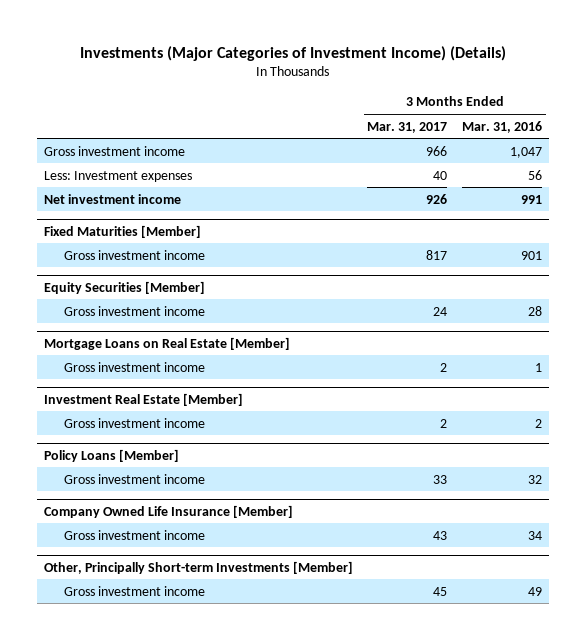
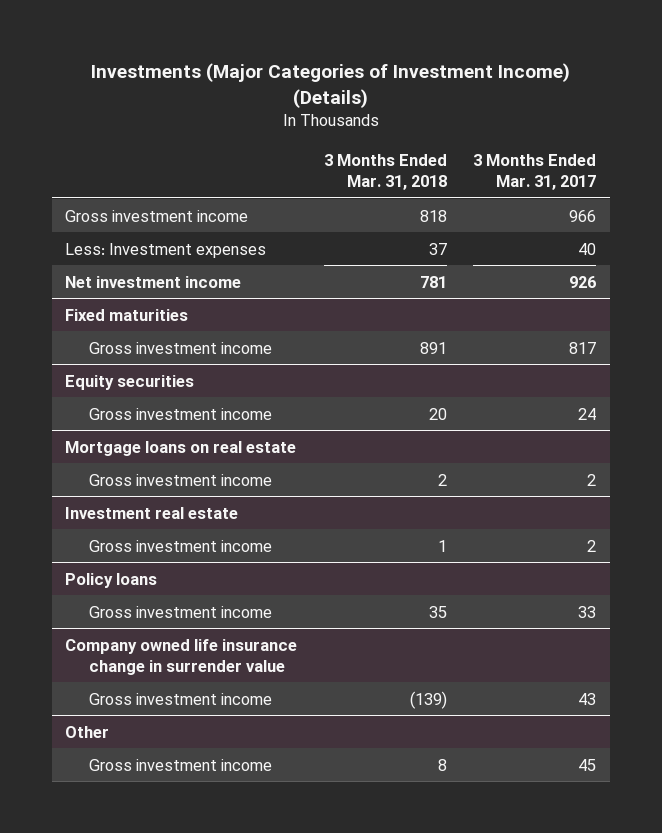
[461,120,542,133] Mar. 31, 2016 -> none
none -> [323,153,447,190] 3 Months Ended Mar. 31, 2018
[43,224,201,238] Fixed Maturities [Member] -> [65,308,189,321] Fixed maturities
[43,280,205,294] Equity Securities [Member] -> [65,374,195,390] Equity securities
[43,336,290,350] Mortgage Loans on Real Estate [Member] -> [65,440,297,456] Mortgage loans on real estate
[43,392,243,406] Investment Real Estate [Member] -> [65,506,239,519] Investment real estate
[43,448,179,462] Policy Loans [Member] -> [65,572,158,588] Policy loans
[43,504,293,518] Company Owned Life Insurance [Member] -> [65,638,298,675] Company owned life insurance change in surrender value
[43,560,353,574] Other, Principally Short-term Investments [Member] -> [65,725,110,738] Other

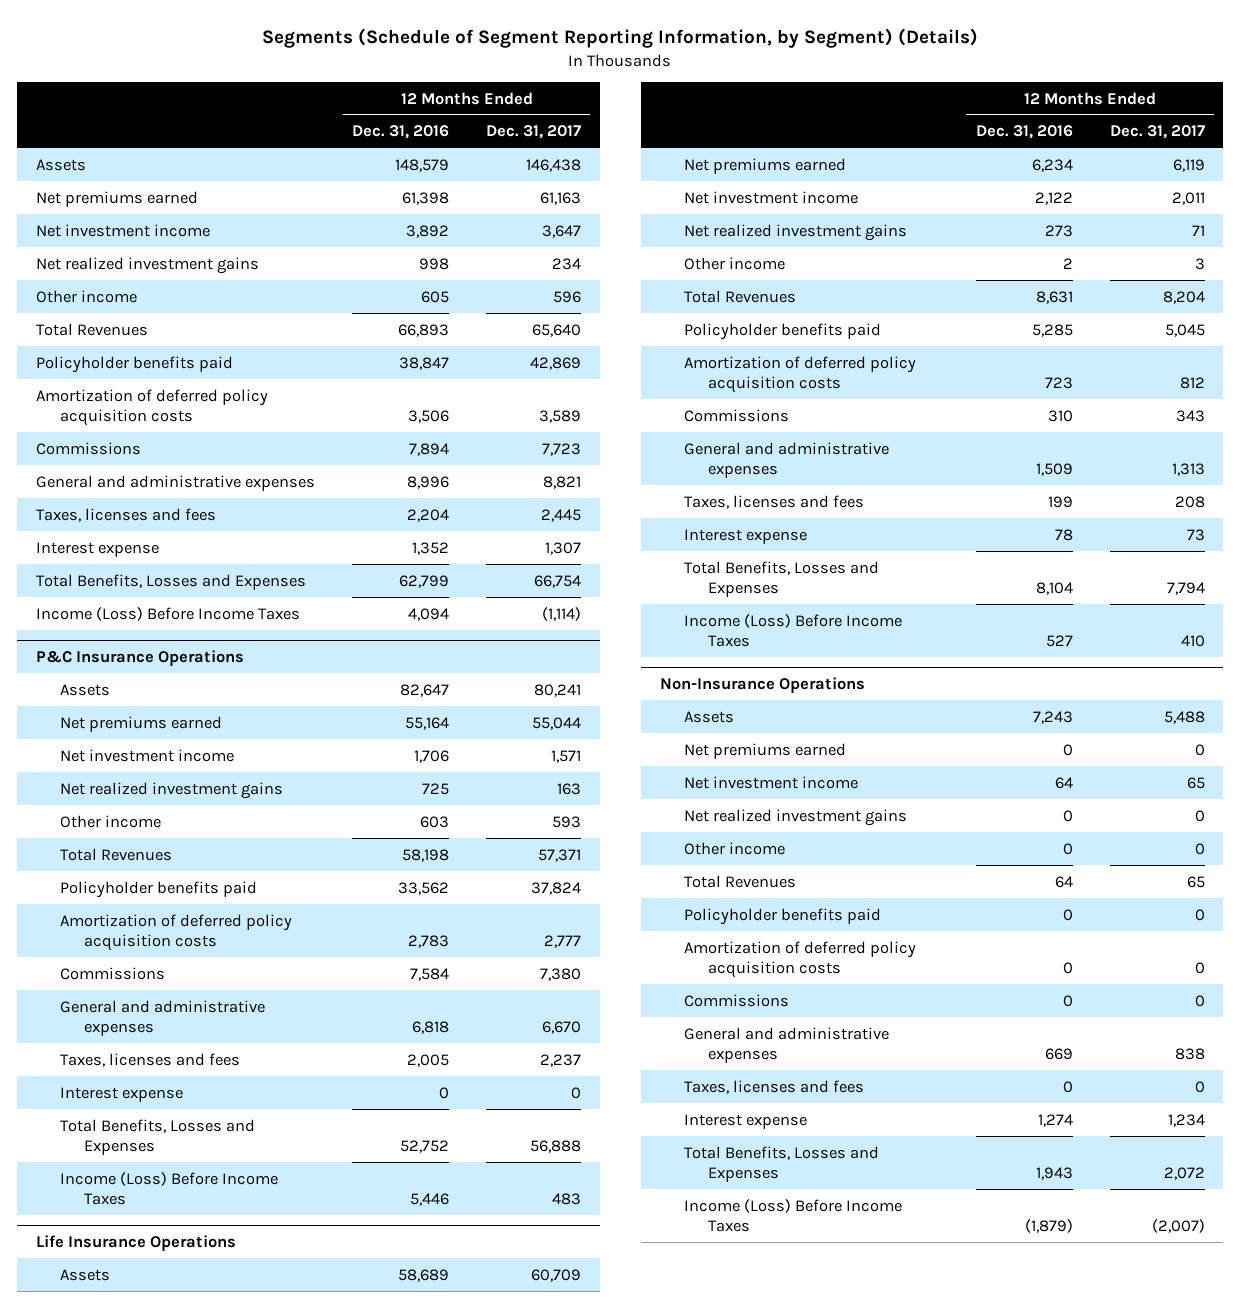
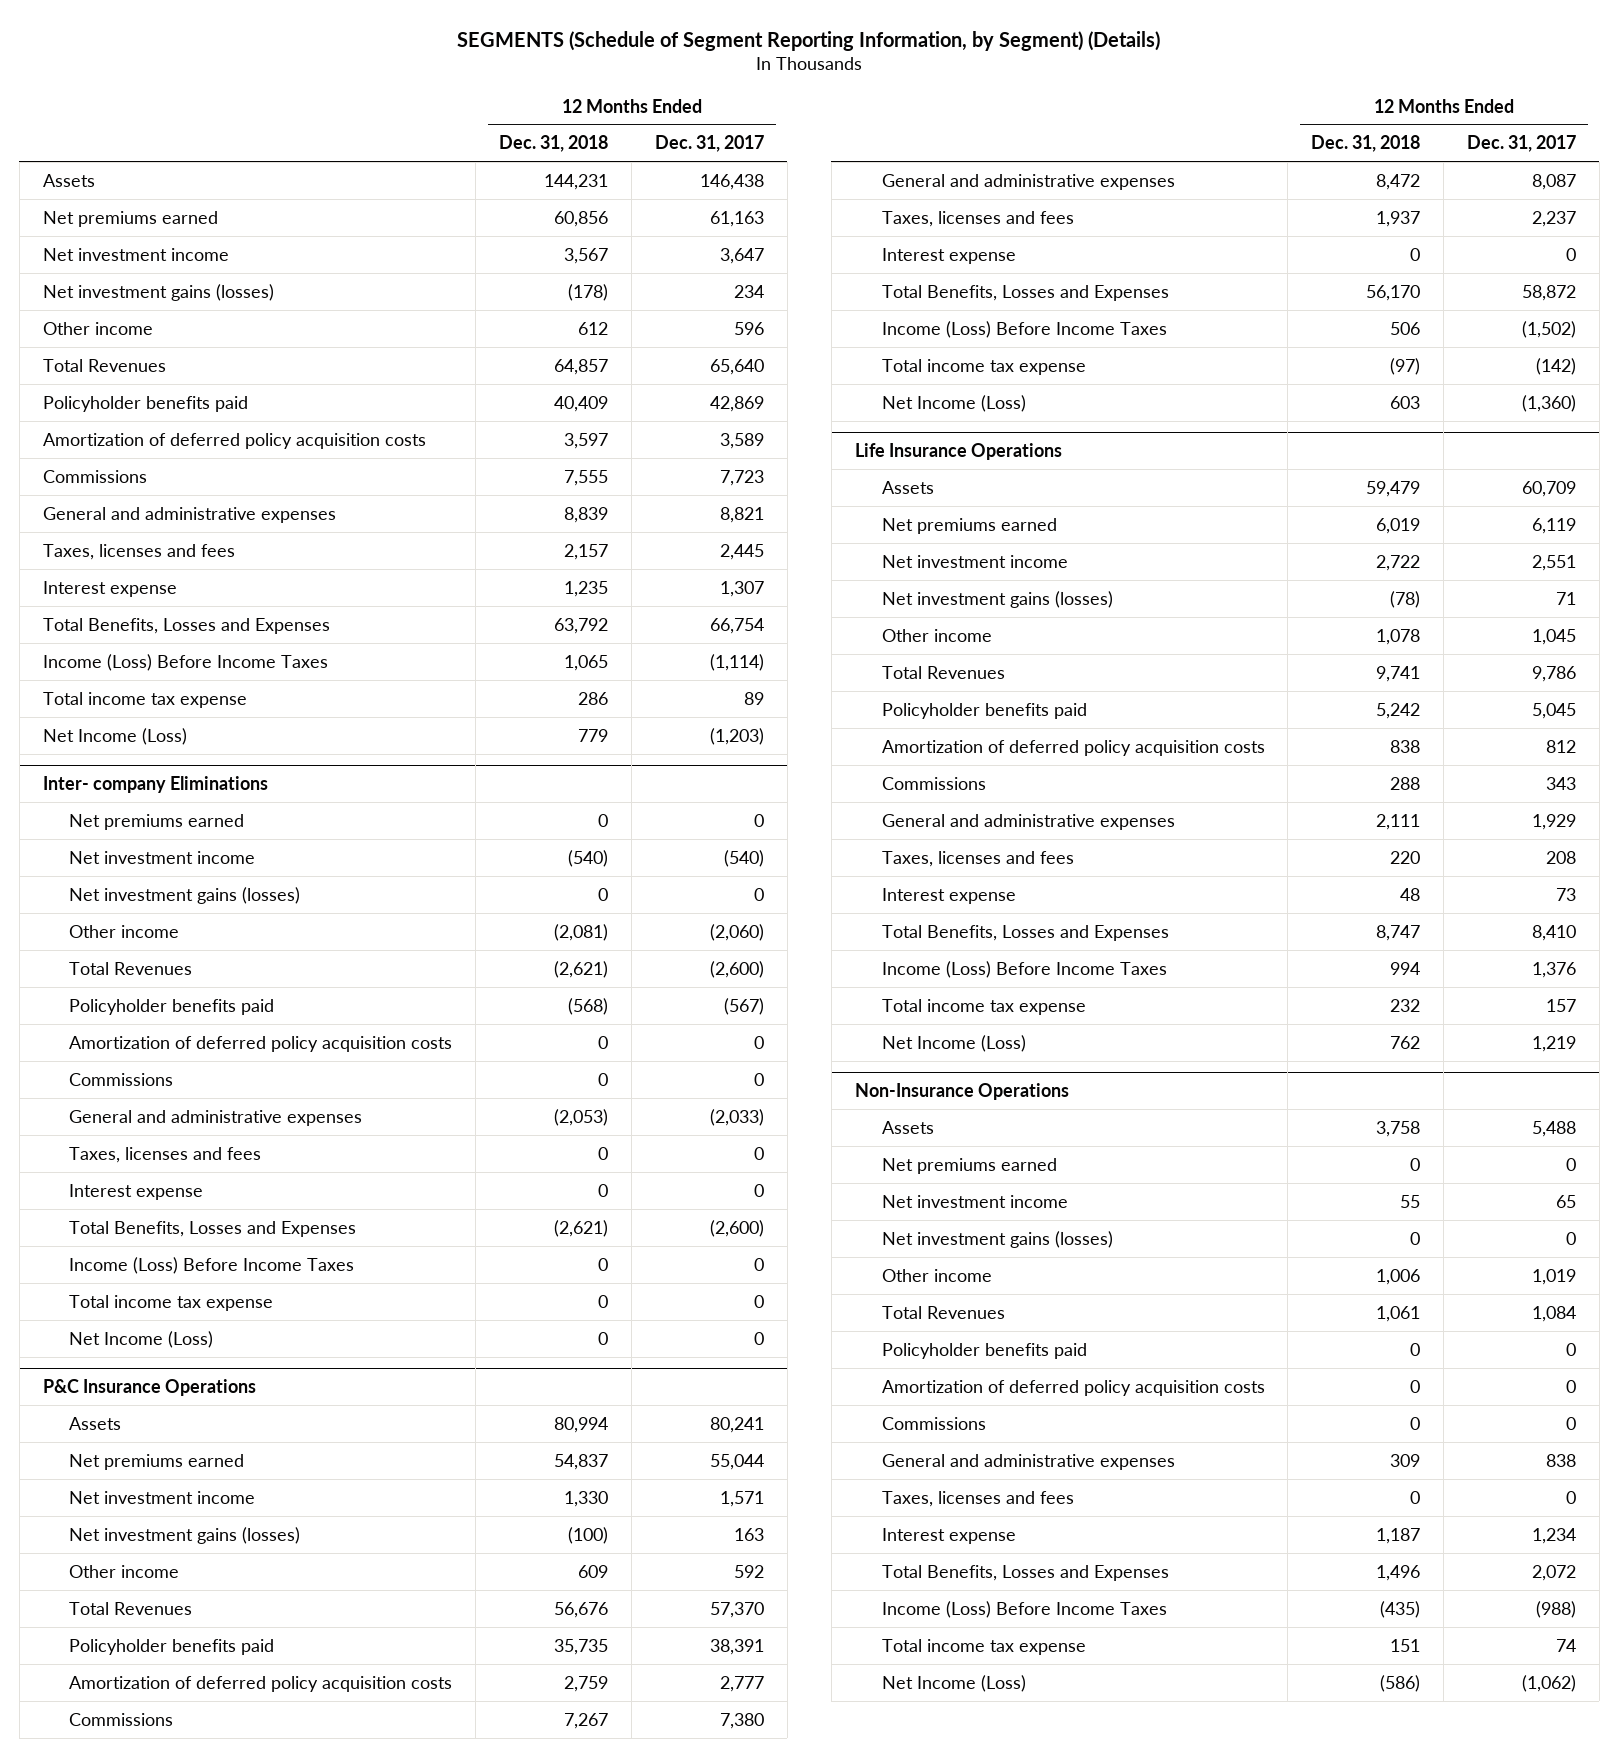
[262,28,979,49] Segments (Schedule of Segment Reporting Information, by Segment) (Details) -> [457,30,1161,51] SEGMENTS (Schedule of Segment Reporting Information, by Segment) (Details)
[352,125,450,140] Dec. 31, 2016 -> none
none -> [499,135,609,153] Dec. 31, 2018
[35,256,259,274] Net realized investment gains -> [42,283,274,301] Net investment gains (losses)
none -> [42,691,247,708] Total income tax expense
none -> [42,727,187,745] Net Income (Loss)
none -> [42,775,268,793] Inter- company Eliminations
none -> [69,813,245,830] Net premiums earned
none -> [69,850,256,864] Net investment income
none -> [69,886,301,904] Net investment gains (losses)
none -> [69,924,180,938] Other income
none -> [69,961,193,975] Total Revenues
none -> [69,998,275,1015] Policyholder benefits paid
none -> [69,1035,453,1052] Amortization of deferred policy acquisition costs
none -> [69,1072,174,1086] Commissions
none -> [69,1109,363,1126] General and administrative expenses
none -> [69,1146,262,1163] Taxes, licenses and fees
none -> [69,1183,204,1200] Interest expense
none -> [69,1220,357,1237] Total Benefits, Losses and Expenses
none -> [69,1256,355,1274] Income (Loss) Before Income Taxes
none -> [69,1294,274,1311] Total income tax expense
none -> [69,1330,214,1348] Net Income (Loss)
[60,781,284,799] Net realized investment gains -> [69,1526,301,1544] Net investment gains (losses)
[552,815,582,828] 593 -> [733,1564,764,1578] 592
[538,848,582,862] 57,371 -> [709,1601,764,1618] 57,370
[531,881,582,895] 37,824 -> [709,1638,764,1655] 38,391
[542,1021,582,1035] 6,670 -> [1532,173,1577,190] 8,087
[530,1140,582,1154] 56,888 -> [1522,284,1577,301] 58,872
[552,1193,582,1206] 483 -> [1522,320,1577,338] (1,502)
none -> [881,358,1086,375] Total income tax expense
none -> [881,394,1026,412] Net Income (Loss)
[1171,191,1205,205] 2,011 -> [1532,554,1577,571] 2,551
[683,223,907,241] Net realized investment gains -> [881,590,1113,608] Net investment gains (losses)
[1194,257,1205,270] 3 -> [1532,628,1577,645] 1,045
[1162,290,1205,304] 8,204 -> [1532,665,1577,682] 9,786
[1171,463,1205,477] 1,313 -> [1532,813,1577,830] 1,929
[1166,582,1205,596] 7,794 -> [1532,924,1577,941] 8,410
[1180,635,1205,648] 410 -> [1532,961,1577,978] 1,376
none -> [881,998,1086,1015] Total income tax expense
none -> [881,1034,1026,1052] Net Income (Loss)
[683,808,907,826] Net realized investment gains -> [881,1230,1113,1248] Net investment gains (losses)
[1194,842,1205,855] 0 -> [1532,1268,1577,1285] 1,019
[1186,875,1205,888] 65 -> [1532,1305,1577,1322] 1,084
[1151,1219,1205,1234] (2,007) -> [1536,1600,1577,1618] (988)
none -> [881,1638,1086,1655] Total income tax expense
none -> [881,1674,1026,1692] Net Income (Loss)

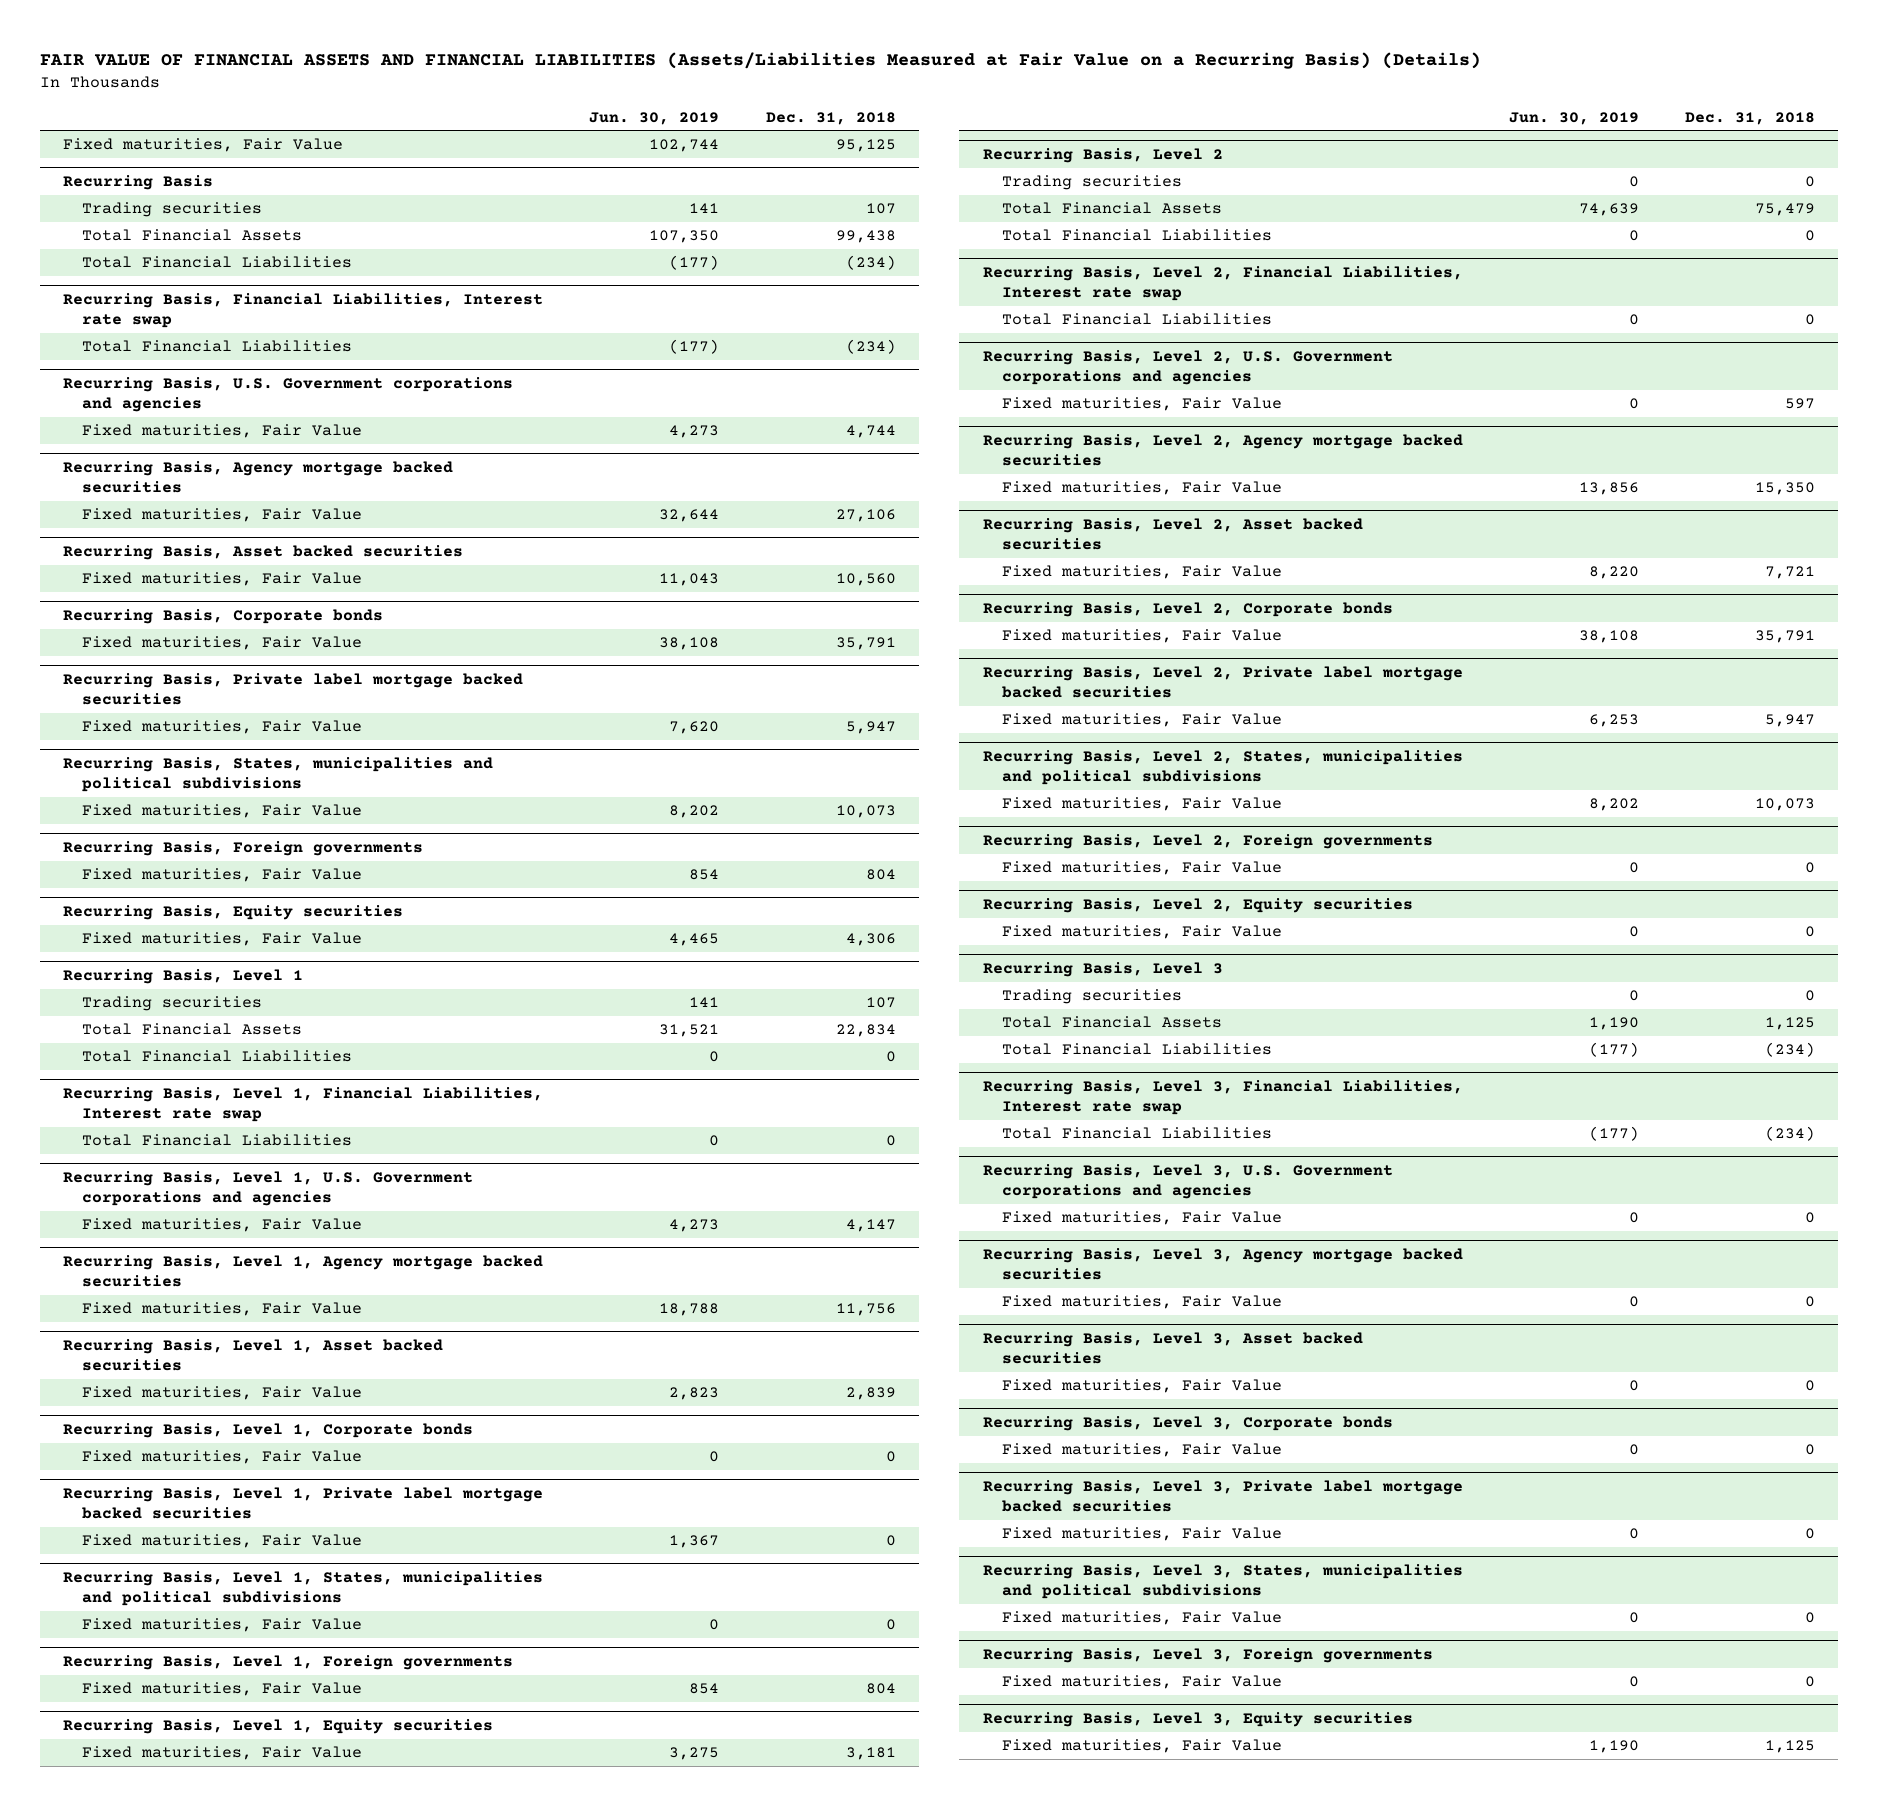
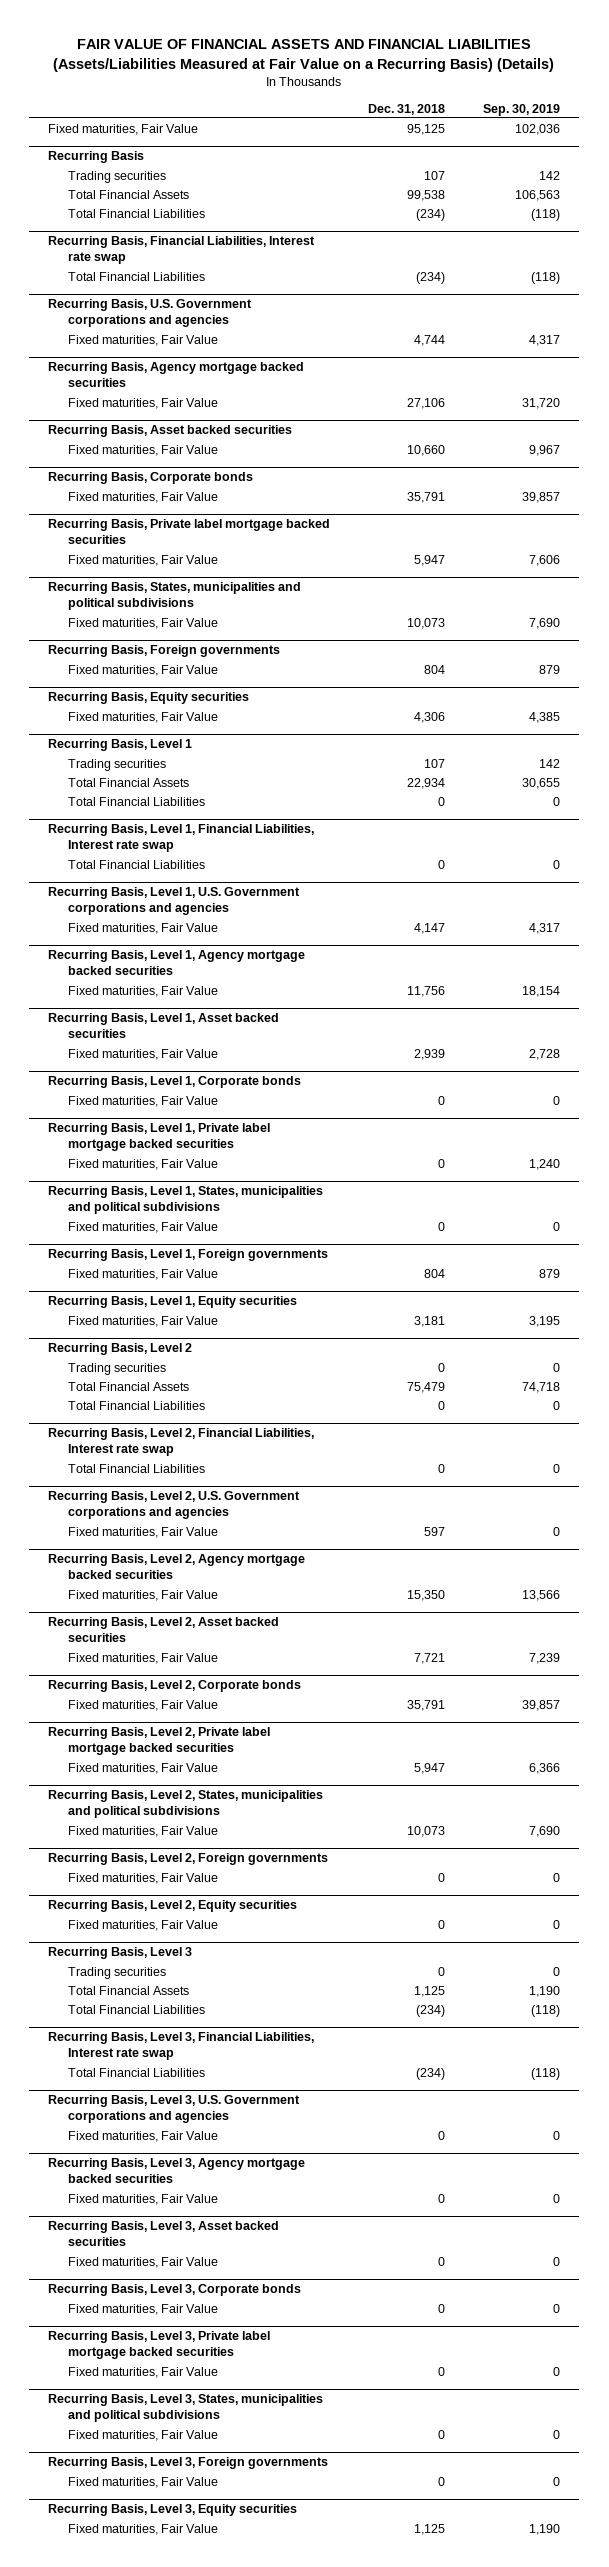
[589,111,720,125] Jun. 30, 2019 -> none
none -> [483,103,561,116] Sep. 30, 2019
[835,230,896,244] 99,438 -> [407,190,446,202] 99,538
[835,573,896,587] 10,560 -> [407,445,446,457] 10,660
[835,1024,896,1038] 22,834 -> [407,778,446,790] 22,934
[845,1387,896,1401] 2,839 -> [414,1049,446,1061] 2,939

